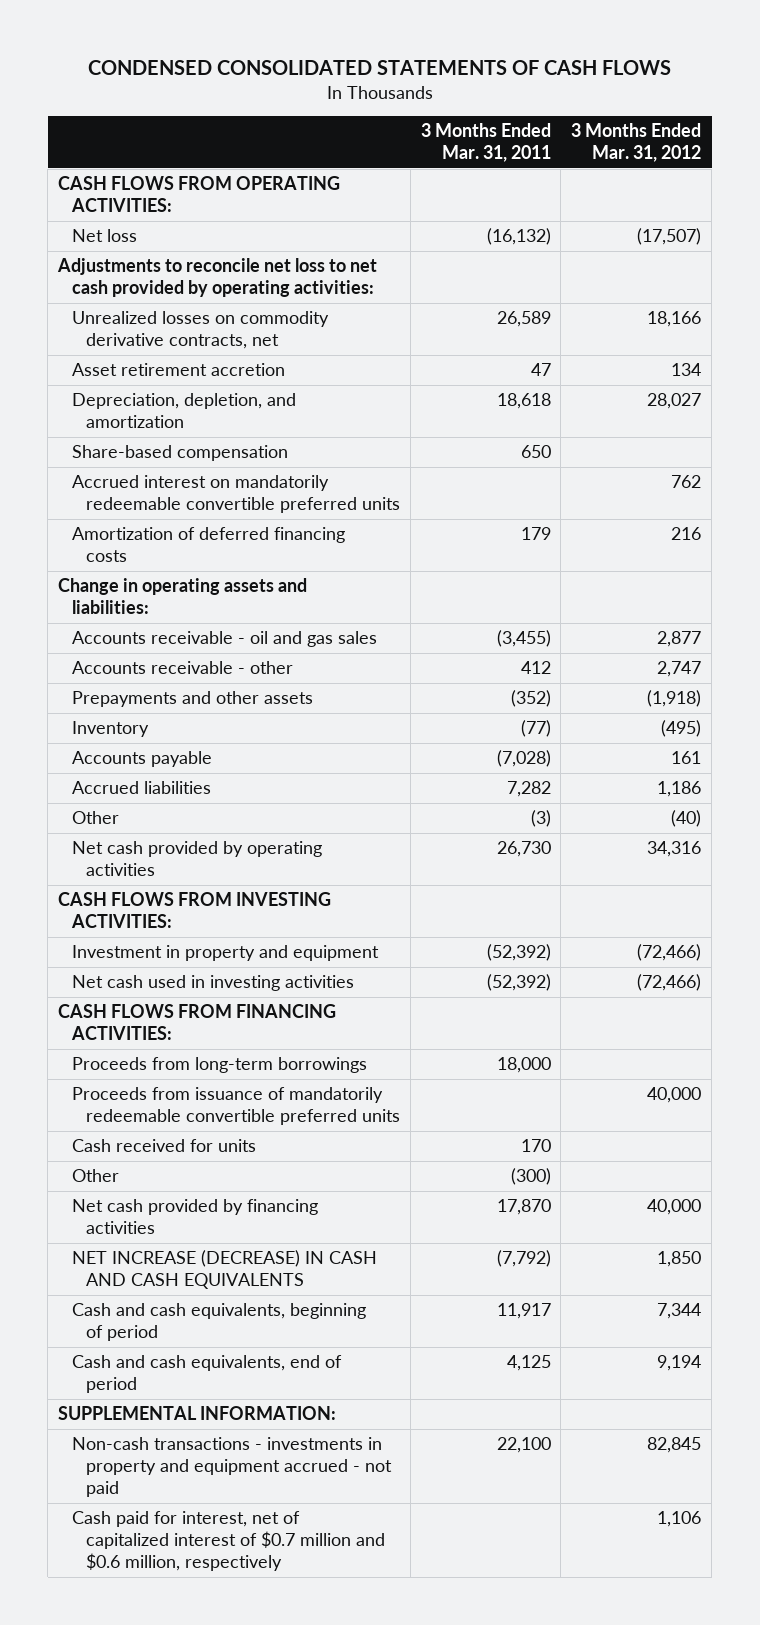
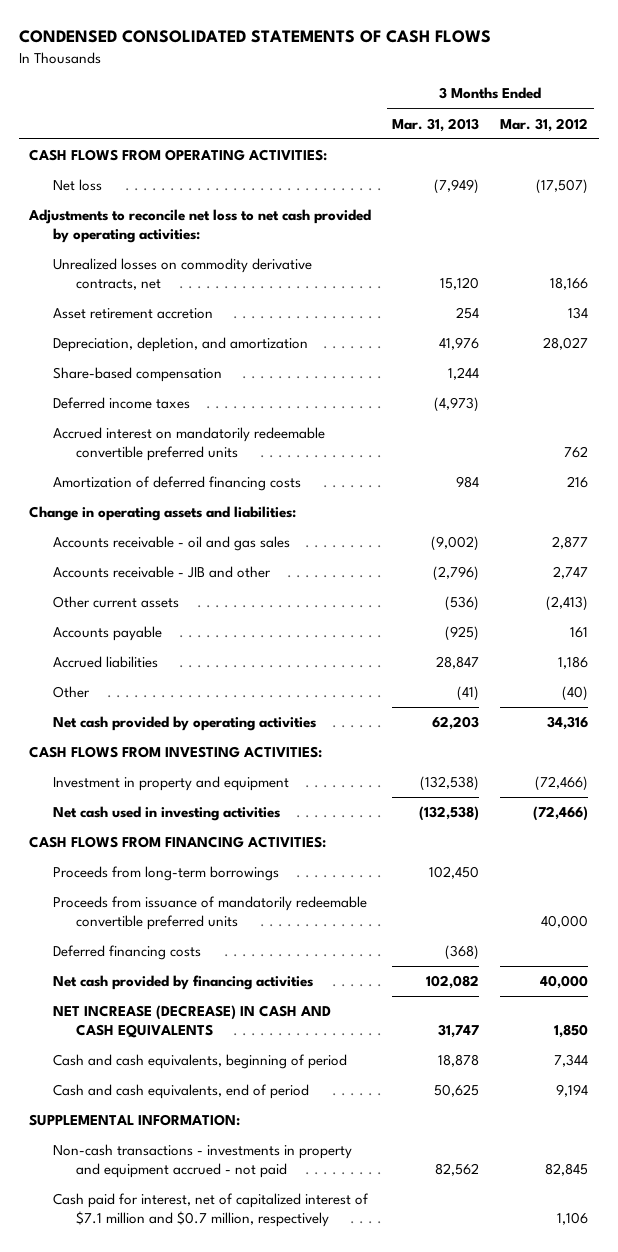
[420,123,551,163] 3 Months Ended Mar. 31, 2011 -> none
none -> [392,117,480,132] Mar. 31, 2013
none -> [52,397,190,410] Deferred income taxes
[72,691,314,708] Prepayments and other assets -> none
[72,721,150,738] Inventory -> none
[72,661,294,675] Accounts receivable - other -> [52,566,271,579] Accounts receivable - JIB and other
none -> [52,596,179,609] Other current assets
[72,1139,257,1153] Cash received for units -> none
[72,1169,120,1183] Other -> none
none -> [52,945,201,961] Deferred financing costs
[72,1511,385,1571] Cash paid for interest, net of capitalized interest of $0.7 million and $0.6 million, respectively -> [52,1193,369,1228] Cash paid for interest, net of capitalized interest of $7.1 million and $0.7 million, respectively

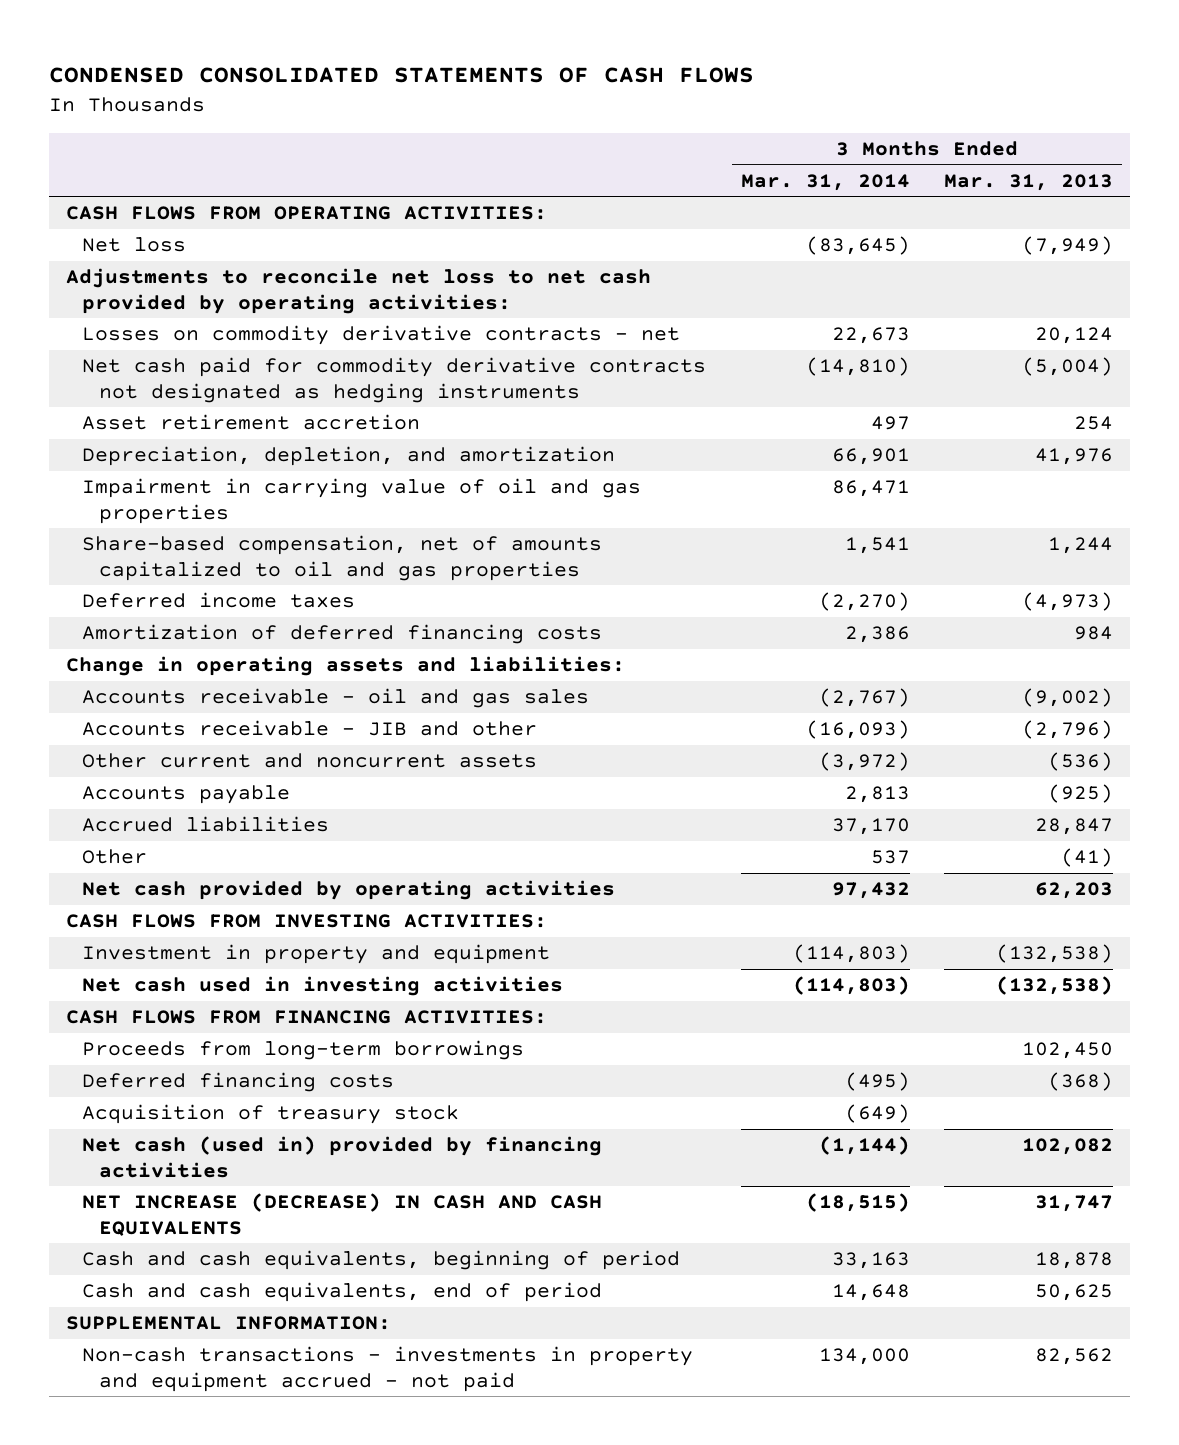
[500,117,589,132] Mar. 31, 2012 -> none
none -> [740,173,910,191] Mar. 31, 2014
[52,258,312,291] Unrealized losses on commodity derivative contracts, net -> [82,325,681,346] Losses on commodity derivative contracts - net
[440,277,480,291] 15,120 -> [1034,327,1113,345] 20,124
none -> [82,357,707,403] Net cash paid for commodity derivative contracts not designated as hedging instruments
none -> [82,478,642,524] Impairment in carrying value of oil and gas properties
[52,367,222,383] Share-based compensation -> [82,535,603,581] Share-based compensation, net of amounts capitalized to oil and gas properties
[52,427,325,462] Accrued interest on mandatorily redeemable convertible preferred units -> none
[52,596,179,609] Other current assets -> [82,753,538,769] Other current and noncurrent assets
[52,896,367,931] Proceeds from issuance of mandatorily redeemable convertible preferred units -> none
none -> [82,1104,460,1125] Acquisition of treasury stock
[52,975,313,991] Net cash provided by financing activities -> [82,1136,603,1178] Net cash (used in) provided by financing activities
[52,1193,369,1228] Cash paid for interest, net of capitalized interest of $7.1 million and $0.7 million, respectively -> none

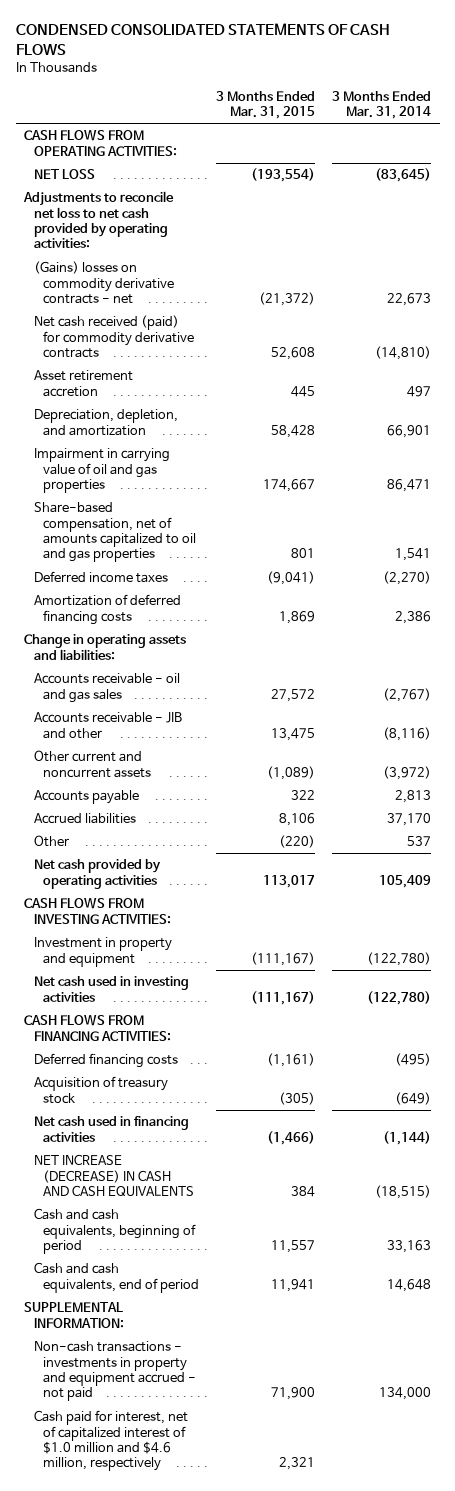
[943,173,1113,191] Mar. 31, 2013 -> none
none -> [216,90,316,120] 3 Months Ended Mar. 31, 2015
[82,237,187,253] Net loss -> [33,169,95,180] NET LOSS
[82,325,681,346] Losses on commodity derivative contracts - net -> [33,261,175,305] (Gains) losses on commodity derivative contracts - net
[82,357,707,403] Net cash paid for commodity derivative contracts not designated as hedging instruments -> [33,315,195,359] Net cash received (paid) for commodity derivative contracts
[805,720,910,740] (16,093) -> [383,726,432,741] (8,116)
[831,882,910,900] 97,432 -> [379,874,432,888] 105,409
[792,944,910,964] (114,803) -> [367,951,432,966] (122,780)
[792,976,910,996] (114,803) -> [367,990,432,1005] (122,780)
[82,1040,525,1061] Proceeds from long-term borrowings -> none
[82,1136,603,1178] Net cash (used in) provided by financing activities -> [33,1116,189,1142] Net cash used in financing activities
none -> [33,1410,188,1472] Cash paid for interest, net of capitalized interest of $1.0 million and $4.6 million, respectively

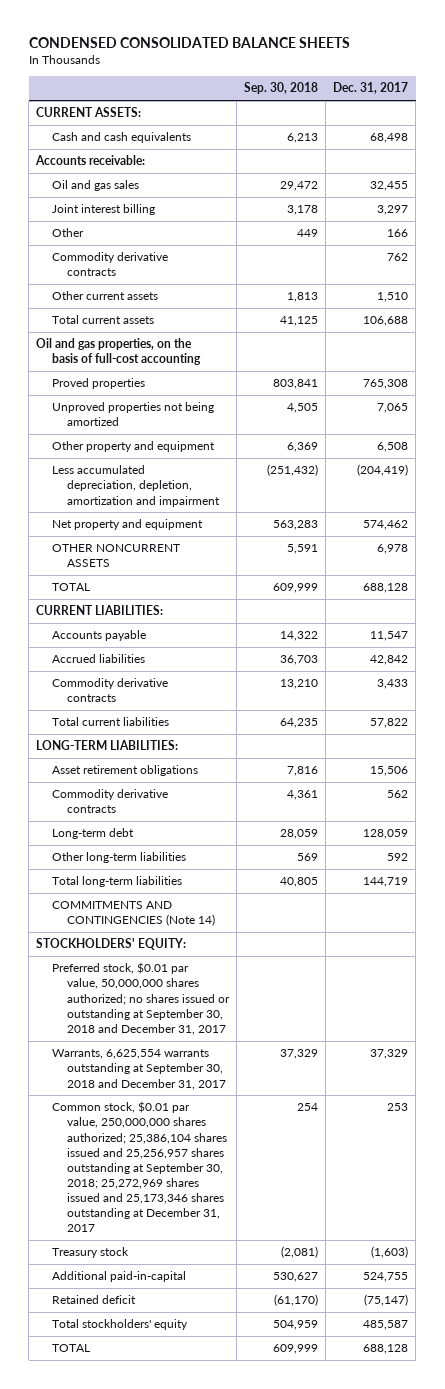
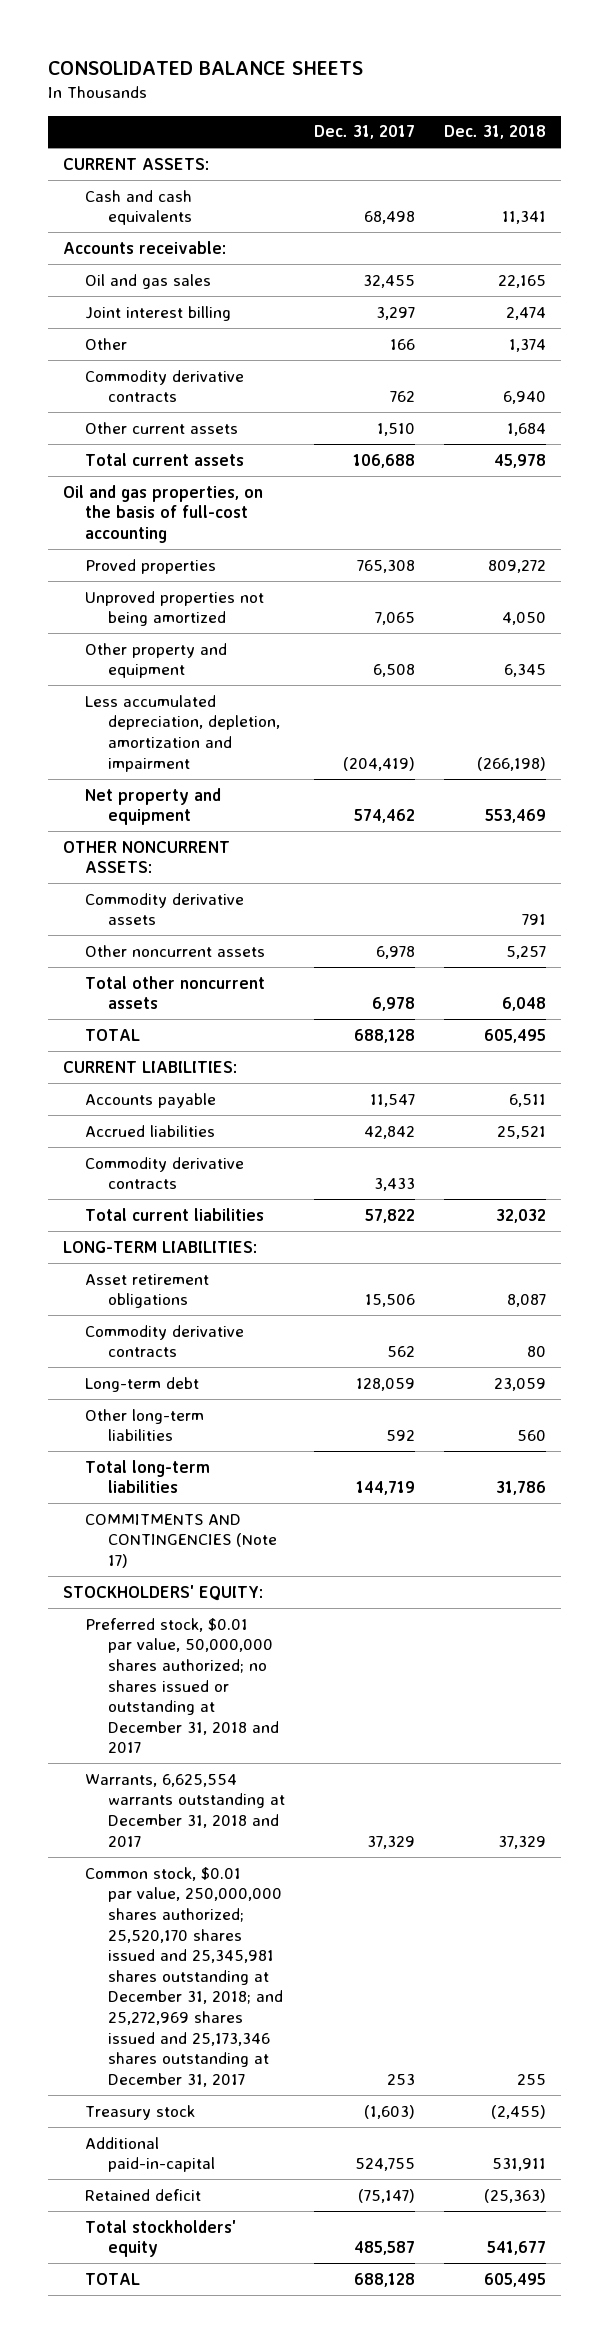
[28,36,350,48] CONDENSED CONSOLIDATED BALANCE SHEETS -> [48,61,364,76] CONSOLIDATED BALANCE SHEETS
[244,82,319,95] Sep. 30, 2018 -> none
none -> [444,125,547,140] Dec. 31, 2018
none -> [62,840,230,874] OTHER NONCURRENT ASSETS:
none -> [85,892,245,926] Commodity derivative assets
[51,544,180,568] OTHER NONCURRENT ASSETS -> [85,944,266,957] Other noncurrent assets
none -> [85,975,266,1010] Total other noncurrent assets
[51,901,216,927] COMMITMENTS AND CONTINGENCIES (Note 14) -> [85,1513,277,1568] COMMITMENTS AND CONTINGENCIES (Note 17)
[51,962,231,1035] Preferred stock, $0.01 par value, 50,000,000 shares authorized; no shares issued or outstanding at September 30, 2018 and December 31, 2017 -> [85,1617,279,1754] Preferred stock, $0.01 par value, 50,000,000 shares authorized; no shares issued or outstanding at December 31, 2018 and 2017
[51,1049,227,1090] Warrants, 6,625,554 warrants outstanding at September 30, 2018 and December 31, 2017 -> [85,1773,285,1847] Warrants, 6,625,554 warrants outstanding at December 31, 2018 and 2017
[51,1101,228,1233] Common stock, $0.01 par value, 250,000,000 shares authorized; 25,386,104 shares issued and 25,256,957 shares outstanding at September 30, 2018; 25,272,969 shares issued and 25,173,346 shares outstanding at December 31, 2017 -> [85,1866,283,2087] Common stock, $0.01 par value, 250,000,000 shares authorized; 25,520,170 shares issued and 25,345,981 shares outstanding at December 31, 2018; and 25,272,969 shares issued and 25,173,346 shares outstanding at December 31, 2017

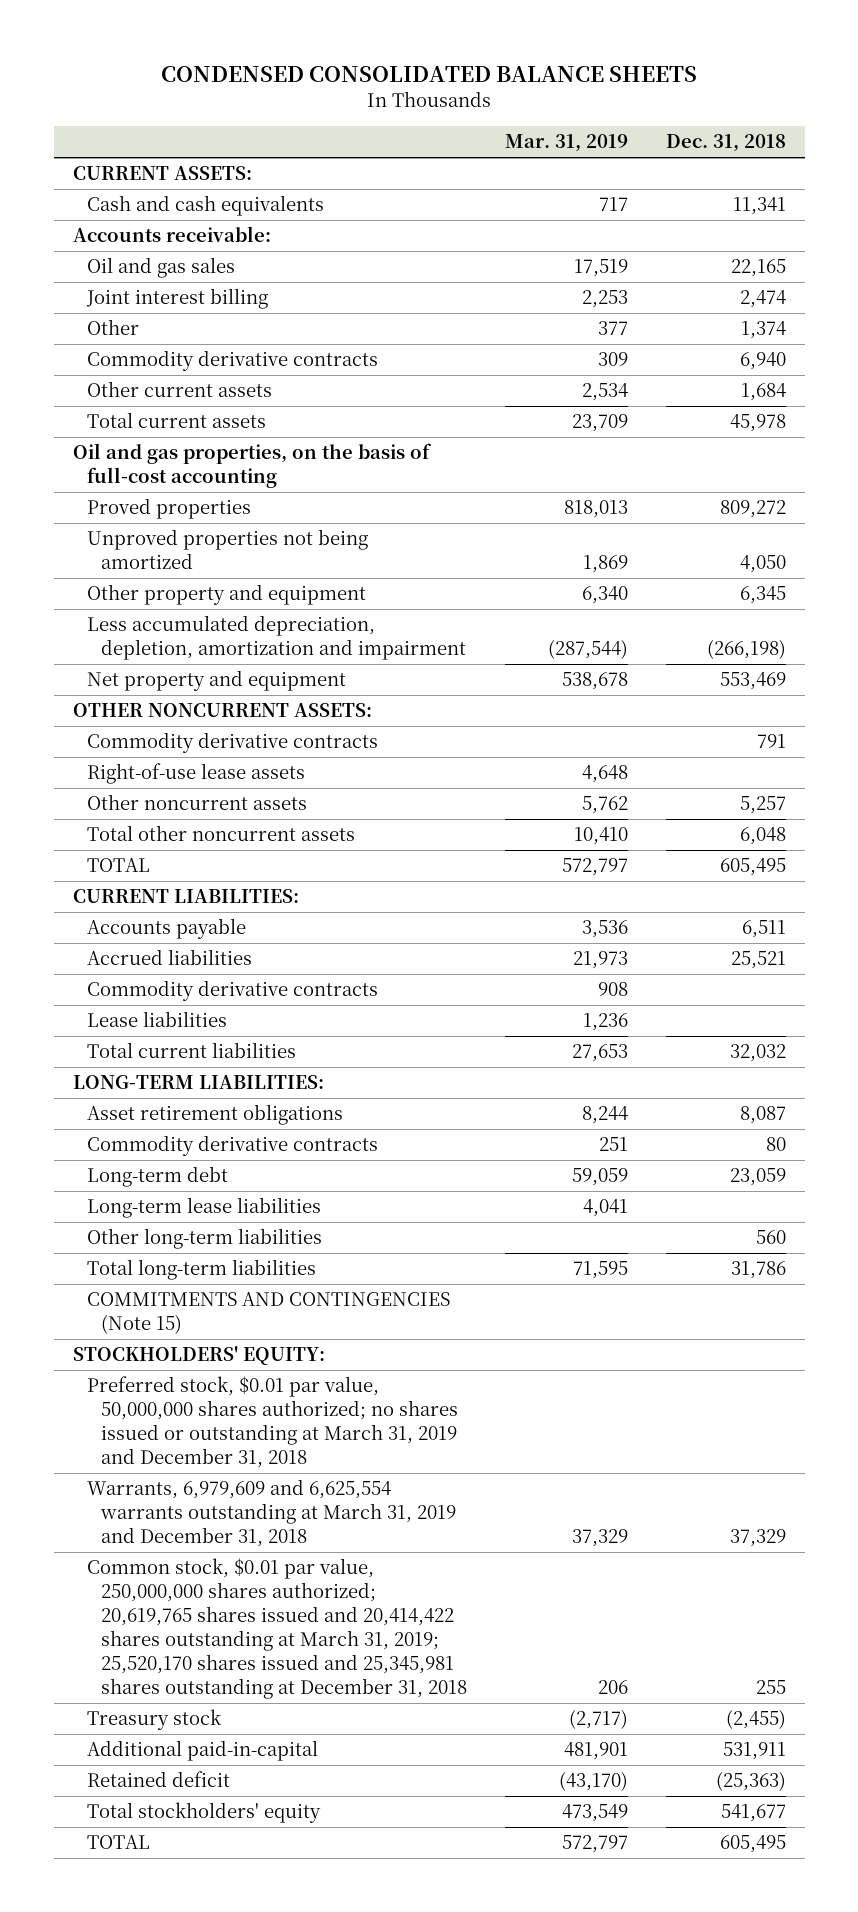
[48,61,364,76] CONSOLIDATED BALANCE SHEETS -> [161,66,698,83] CONDENSED CONSOLIDATED BALANCE SHEETS
[314,125,416,140] Dec. 31, 2017 -> none
none -> [505,134,629,153] Mar. 31, 2019
[85,892,245,926] Commodity derivative assets -> [86,732,378,754] Commodity derivative contracts
none -> [86,763,305,785] Right-of-use lease assets
none -> [86,1011,227,1028] Lease liabilities
none -> [86,1197,321,1219] Long-term lease liabilities
[85,1513,277,1568] COMMITMENTS AND CONTINGENCIES (Note 17) -> [86,1292,450,1335] COMMITMENTS AND CONTINGENCIES (Note 15)
[85,1617,279,1754] Preferred stock, $0.01 par value, 50,000,000 shares authorized; no shares issued or outstanding at December 31, 2018 and 2017 -> [86,1376,459,1469] Preferred stock, $0.01 par value, 50,000,000 shares authorized; no shares issued or outstanding at March 31, 2019 and December 31, 2018
[85,1773,285,1847] Warrants, 6,625,554 warrants outstanding at December 31, 2018 and 2017 -> [86,1479,457,1548] Warrants, 6,979,609 and 6,625,554 warrants outstanding at March 31, 2019 and December 31, 2018
[85,1866,283,2087] Common stock, $0.01 par value, 250,000,000 shares authorized; 25,520,170 shares issued and 25,345,981 shares outstanding at December 31, 2018; and 25,272,969 shares issued and 25,173,346 shares outstanding at December 31, 2017 -> [86,1558,468,1699] Common stock, $0.01 par value, 250,000,000 shares authorized; 20,619,765 shares issued and 20,414,422 shares outstanding at March 31, 2019; 25,520,170 shares issued and 25,345,981 shares outstanding at December 31, 2018

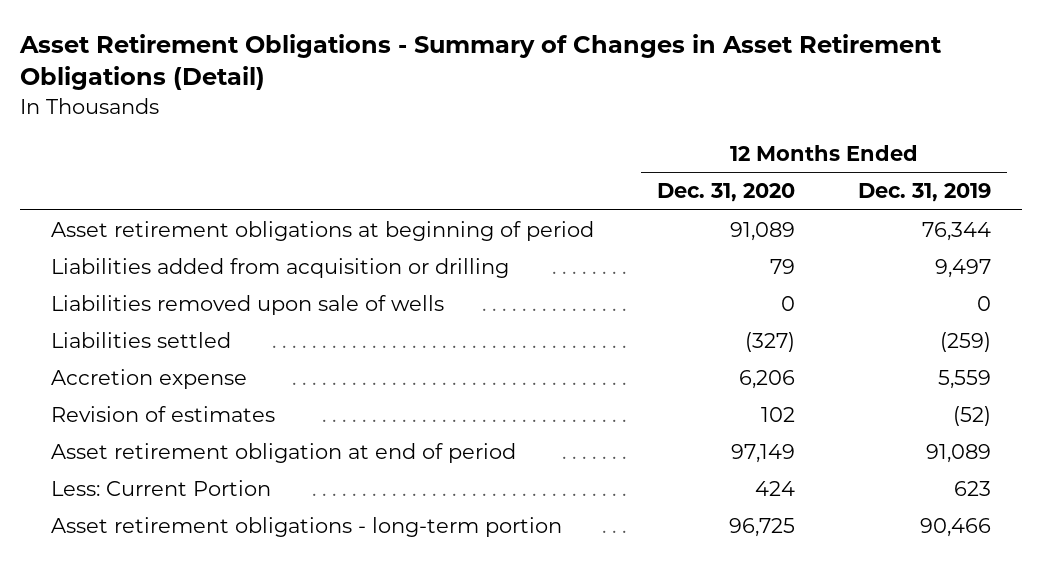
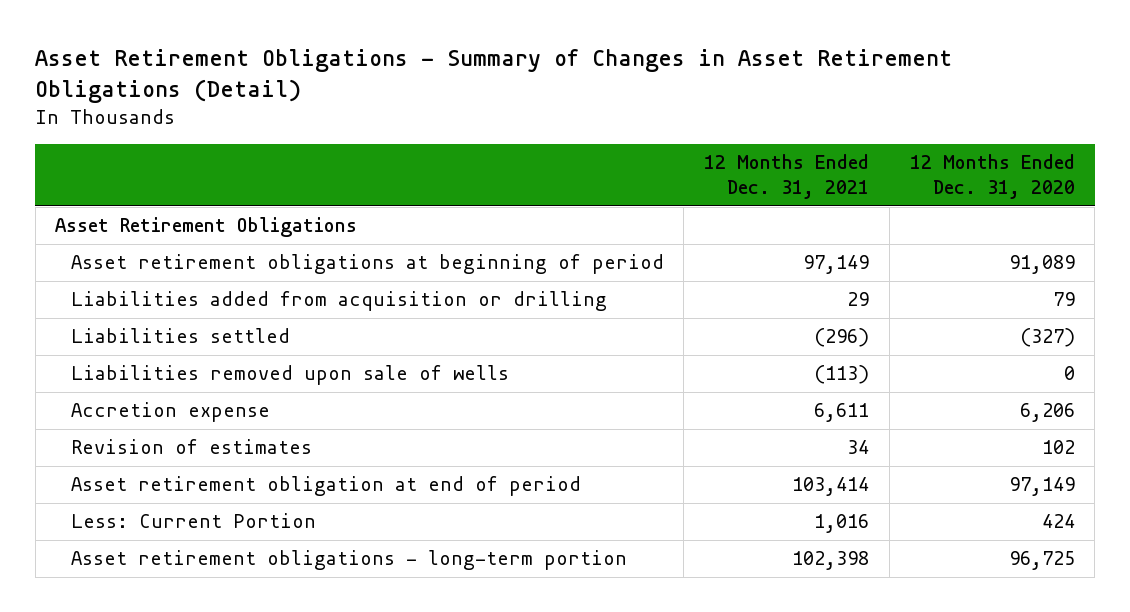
[857,183,991,203] Dec. 31, 2019 -> none
none -> [704,154,870,200] 12 Months Ended Dec. 31, 2021
none -> [55,217,358,238] Asset Retirement Obligations
[51,295,445,316] Liabilities removed upon sale of wells -> [70,365,509,386] Liabilities removed upon sale of wells

